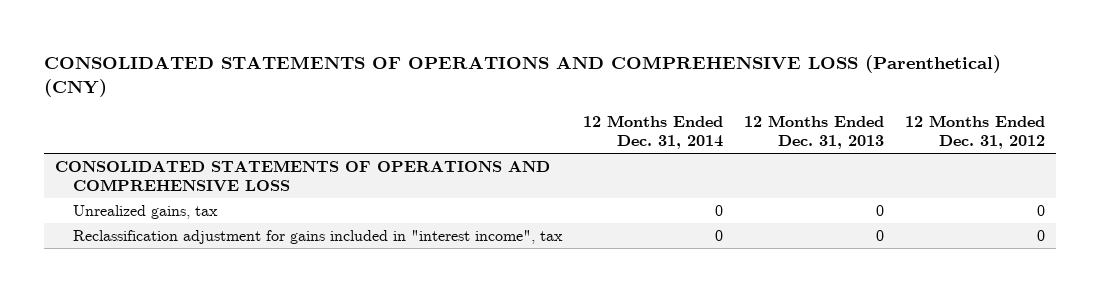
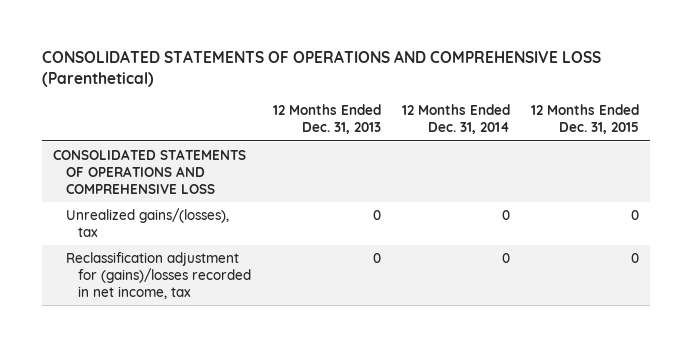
[44,54,1002,97] CONSOLIDATED STATEMENTS OF OPERATIONS AND COMPREHENSIVE LOSS (Parenthetical) (CNY) -> [42,50,602,88] CONSOLIDATED STATEMENTS OF OPERATIONS AND COMPREHENSIVE LOSS (Parenthetical)
[905,114,1046,149] 12 Months Ended Dec. 31, 2012 -> none
none -> [531,104,640,135] 12 Months Ended Dec. 31, 2015
[72,205,218,220] Unrealized gains, tax -> [65,207,229,237] Unrealized gains/(losses), tax
[72,230,563,245] Reclassification adjustment for gains included in "interest income", tax -> [65,251,252,299] Reclassification adjustment for (gains)/losses recorded in net income, tax

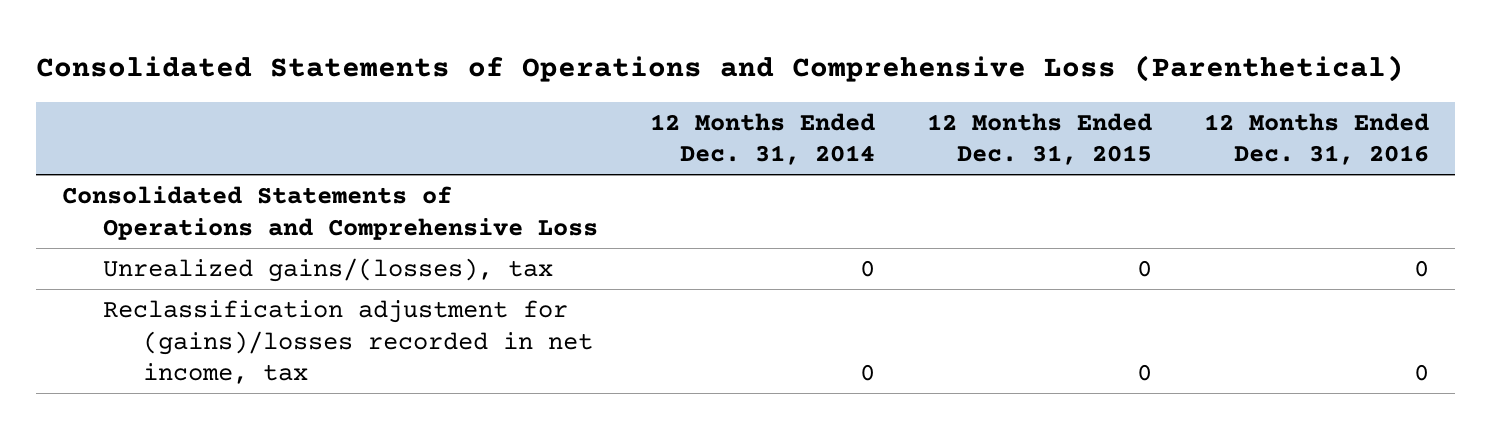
[42,50,602,88] CONSOLIDATED STATEMENTS OF OPERATIONS AND COMPREHENSIVE LOSS (Parenthetical) -> [35,54,1404,82] Consolidated Statements of Operations and Comprehensive Loss (Parenthetical)
[272,104,381,135] 12 Months Ended Dec. 31, 2013 -> none
none -> [1204,112,1430,166] 12 Months Ended Dec. 31, 2016
[52,148,246,194] CONSOLIDATED STATEMENTS OF OPERATIONS AND COMPREHENSIVE LOSS -> [62,186,598,240] Consolidated Statements of Operations and Comprehensive Loss

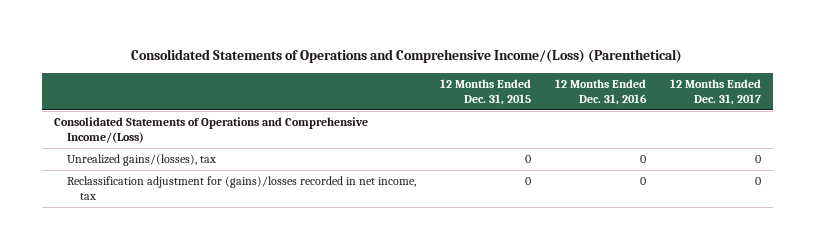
[35,54,1404,82] Consolidated Statements of Operations and Comprehensive Loss (Parenthetical) -> [131,49,683,64] Consolidated Statements of Operations and Comprehensive Income/(Loss) (Parenthetical)
[649,112,875,166] 12 Months Ended Dec. 31, 2014 -> none
none -> [669,78,761,105] 12 Months Ended Dec. 31, 2017
[62,186,598,240] Consolidated Statements of Operations and Comprehensive Loss -> [53,117,368,144] Consolidated Statements of Operations and Comprehensive Income/(Loss)

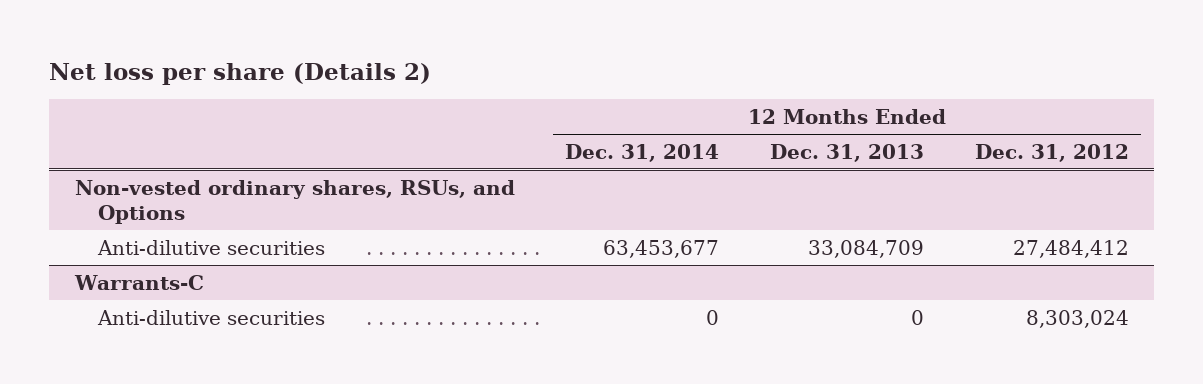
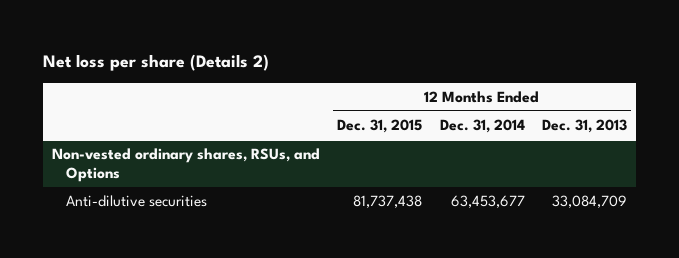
[974,143,1129,162] Dec. 31, 2012 -> none
none -> [337,118,423,133] Dec. 31, 2015
[73,274,204,290] Warrants-C -> none
[96,309,325,325] Anti-dilutive securities -> none

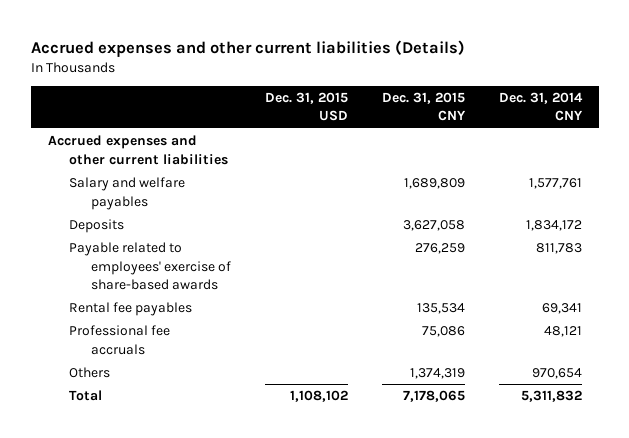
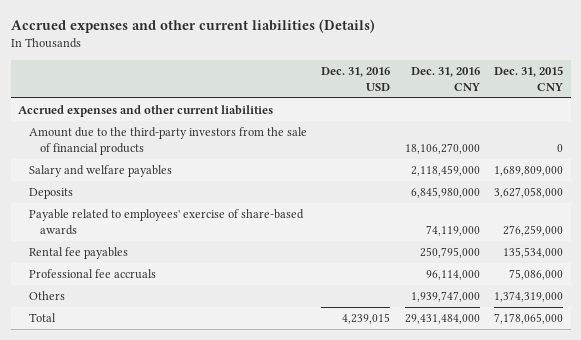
[264,91,348,122] Dec. 31, 2015 USD -> none
[498,91,583,122] Dec. 31, 2014 CNY -> none
none -> [321,66,391,91] Dec. 31, 2016 USD
none -> [410,66,480,91] Dec. 31, 2016 CNY
none -> [29,127,308,156] Amount due to the third-party investors from the sale of financial products
[403,178,465,190] 1,689,809 -> [494,166,564,177] 1,689,809,000
[402,220,465,232] 3,627,058 -> [494,187,564,199] 3,627,058,000
[414,243,465,255] 276,259 -> [503,225,564,237] 276,259,000
[416,303,465,315] 135,534 -> [503,247,564,259] 135,534,000
[421,326,465,338] 75,086 -> [509,269,564,281] 75,086,000
[409,368,465,380] 1,374,319 -> [494,291,564,303] 1,374,319,000
[402,390,465,403] 7,178,065 -> [494,313,564,325] 7,178,065,000

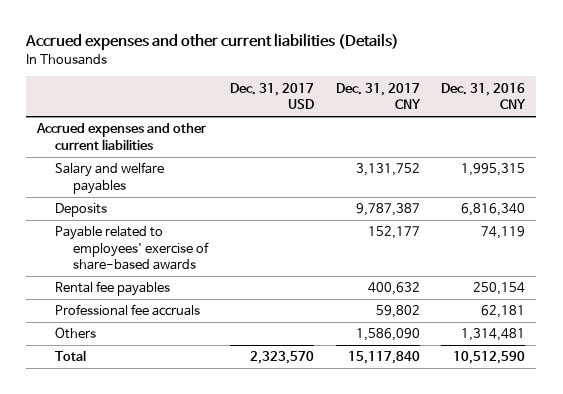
[321,66,391,91] Dec. 31, 2016 USD -> none
[494,65,564,91] Dec. 31, 2015 CNY -> none
none -> [229,82,314,110] Dec. 31, 2017 USD
none -> [335,82,421,110] Dec. 31, 2017 CNY
[29,127,308,156] Amount due to the third-party investors from the sale of financial products -> none
[410,165,480,177] 2,118,459,000 -> [461,163,526,177] 1,995,315
[410,187,480,199] 6,845,980,000 -> [461,203,526,217] 6,816,340
[425,225,480,237] 74,119,000 -> [481,226,526,240] 74,119
[419,247,480,259] 250,795,000 -> [473,282,526,296] 250,154
[425,270,480,281] 96,114,000 -> [481,305,526,319] 62,181
[410,291,480,303] 1,939,747,000 -> [461,328,526,342] 1,314,481
[404,314,480,325] 29,431,484,000 -> [453,351,526,365] 10,512,590

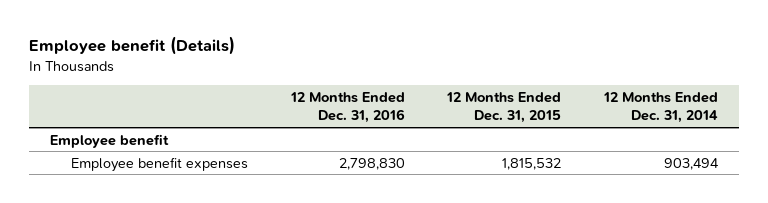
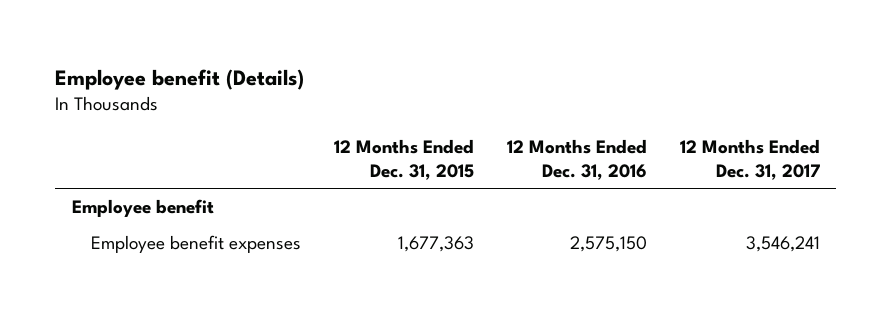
[602,92,718,124] 12 Months Ended Dec. 31, 2014 -> none
none -> [679,139,820,180] 12 Months Ended Dec. 31, 2017
[338,157,405,170] 2,798,830 -> [569,236,647,253] 2,575,150
[502,157,562,170] 1,815,532 -> [397,236,474,253] 1,677,363

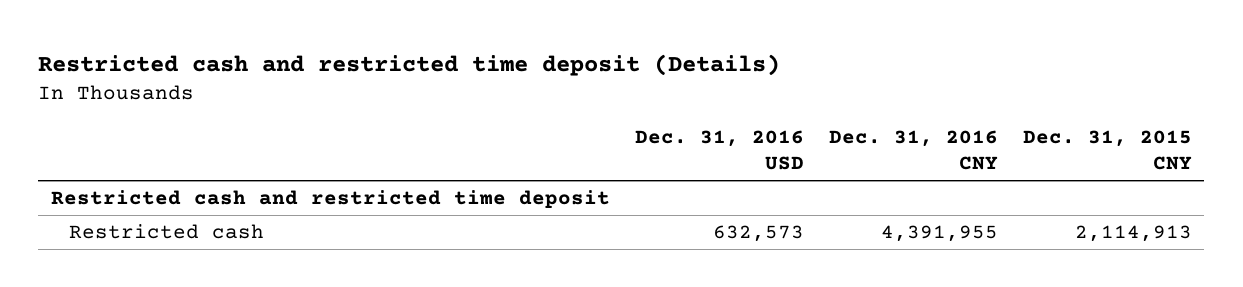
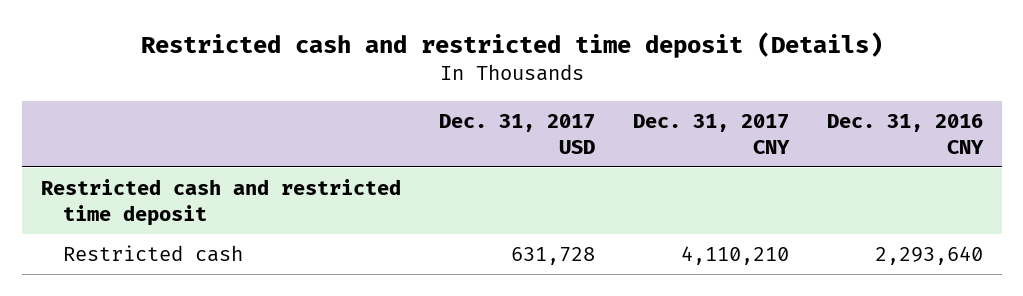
[634,130,804,171] Dec. 31, 2016 USD -> none
[1022,130,1192,171] Dec. 31, 2015 CNY -> none
none -> [438,113,595,154] Dec. 31, 2017 USD
none -> [632,113,790,154] Dec. 31, 2017 CNY
[880,225,998,243] 4,391,955 -> [874,246,983,266] 2,293,640

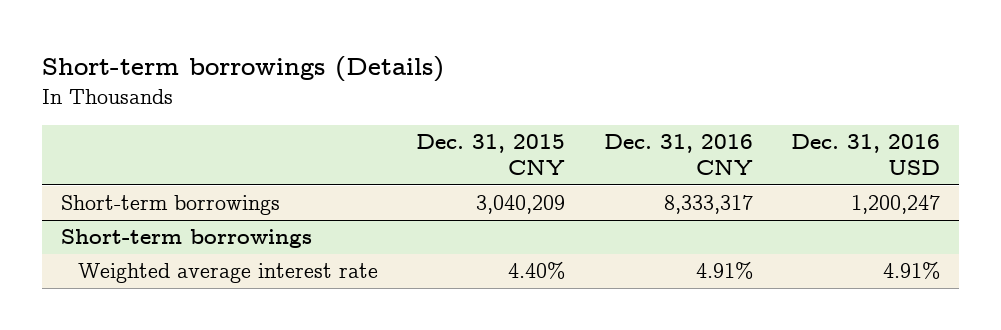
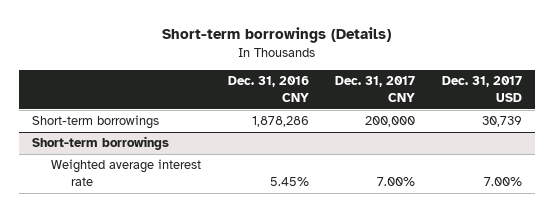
[416,134,566,176] Dec. 31, 2015 CNY -> none
[790,134,940,176] Dec. 31, 2016 USD -> none
none -> [335,76,416,103] Dec. 31, 2017 CNY
none -> [441,76,522,103] Dec. 31, 2017 USD
[663,195,753,215] 8,333,317 -> [251,116,309,128] 1,878,286
[695,261,753,280] 4.91% -> [269,177,309,187] 5.45%

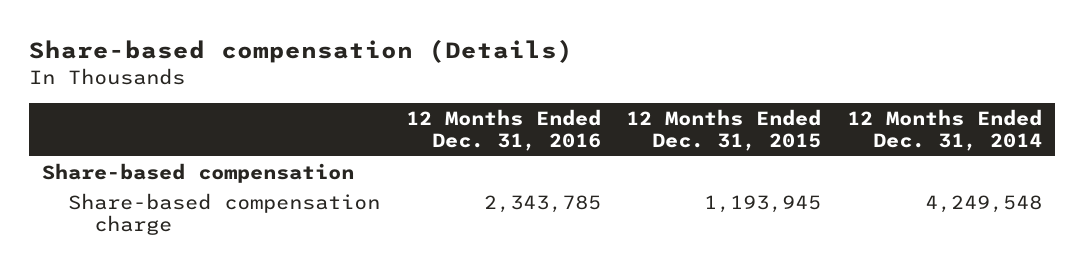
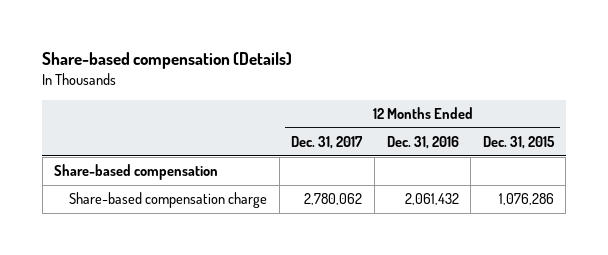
[847,108,1043,152] 12 Months Ended Dec. 31, 2014 -> none
none -> [291,136,364,150] Dec. 31, 2017
[483,194,601,213] 2,343,785 -> [404,193,459,206] 2,061,432
[704,194,822,213] 1,193,945 -> [498,193,554,206] 1,076,286

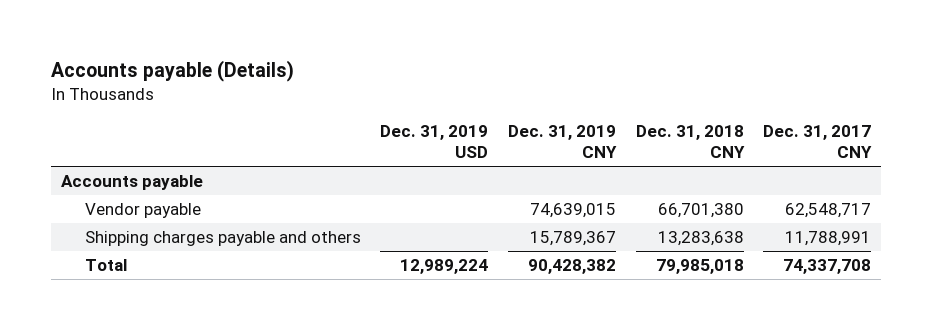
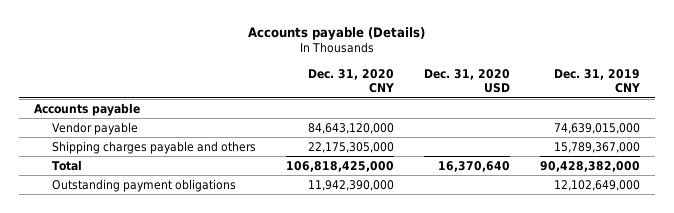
[380,125,489,159] Dec. 31, 2019 USD -> none
[635,125,745,159] Dec. 31, 2018 CNY -> none
[763,125,873,159] Dec. 31, 2017 CNY -> none
none -> [308,68,395,94] Dec. 31, 2020 CNY
none -> [423,68,510,94] Dec. 31, 2020 USD
[530,203,617,219] 74,639,015 -> [553,122,640,134] 74,639,015,000
[530,231,617,247] 15,789,367 -> [553,141,640,153] 15,789,367,000
[528,259,617,275] 90,428,382 -> [539,160,640,172] 90,428,382,000
none -> [52,178,237,192] Outstanding payment obligations

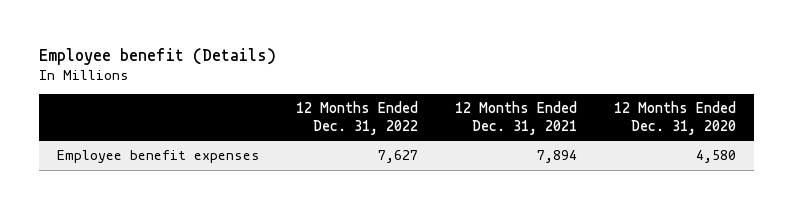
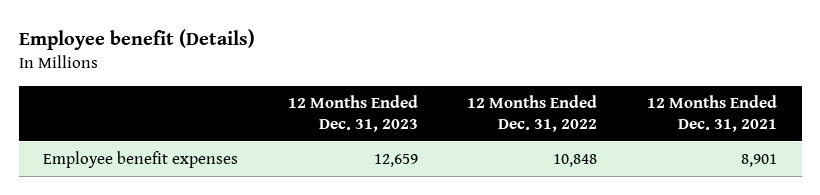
[613,101,736,135] 12 Months Ended Dec. 31, 2020 -> none
none -> [287,94,418,133] 12 Months Ended Dec. 31, 2023
[378,150,419,164] 7,627 -> [553,154,598,168] 10,848
[537,150,578,164] 7,894 -> [740,154,777,168] 8,901

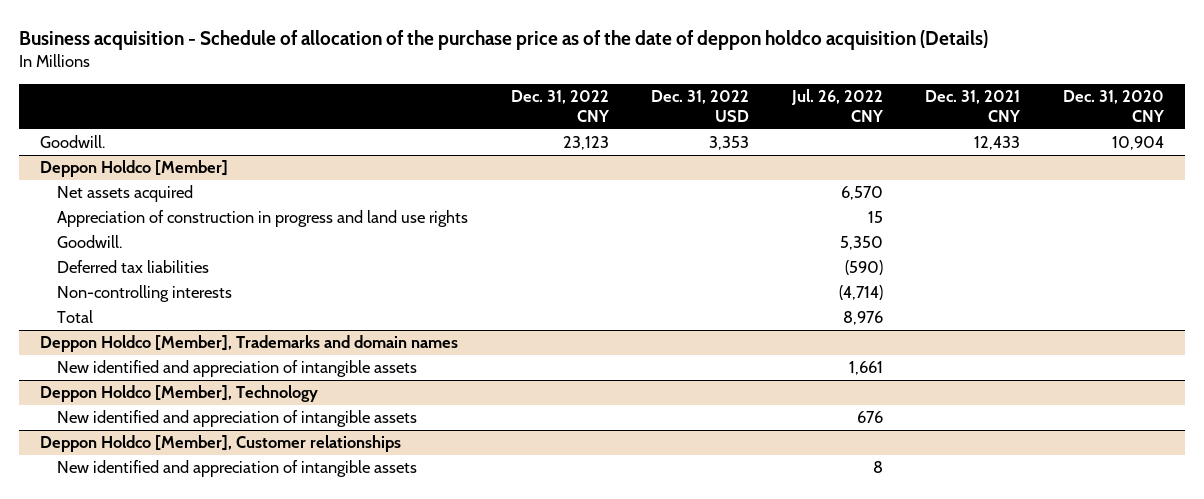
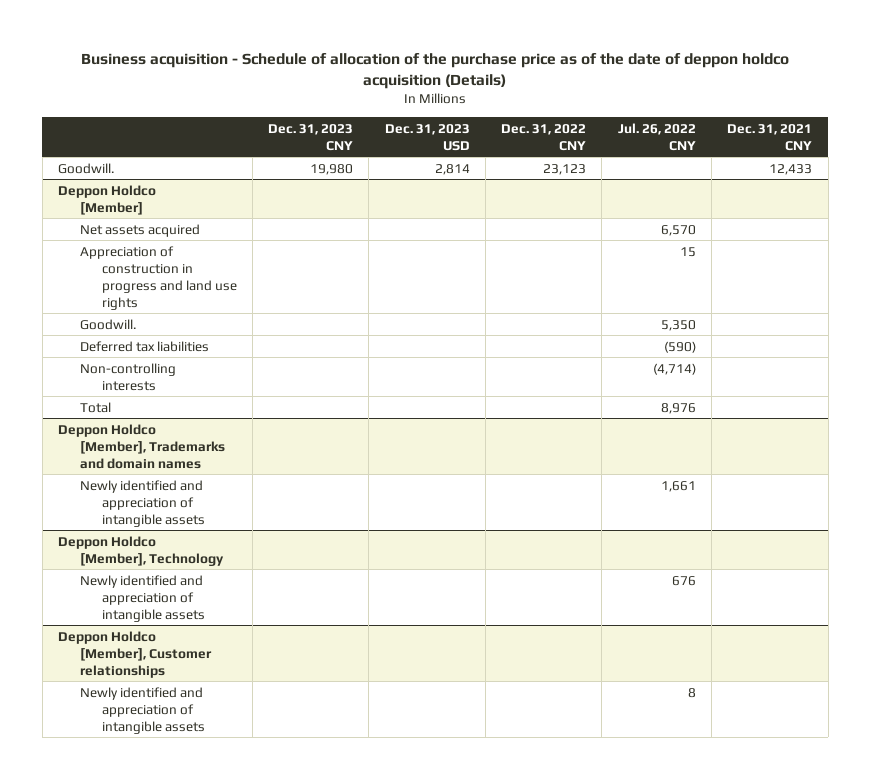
[651,90,750,123] Dec. 31, 2022 USD -> none
[1062,90,1164,123] Dec. 31, 2020 CNY -> none
none -> [268,123,354,151] Dec. 31, 2023 CNY
none -> [384,123,470,151] Dec. 31, 2023 USD
[57,360,418,378] New identified and appreciation of intangible assets -> [79,479,205,527] Newly identified and appreciation of intangible assets
[57,410,418,428] New identified and appreciation of intangible assets -> [79,574,205,622] Newly identified and appreciation of intangible assets
[57,460,418,478] New identified and appreciation of intangible assets -> [79,686,205,734] Newly identified and appreciation of intangible assets

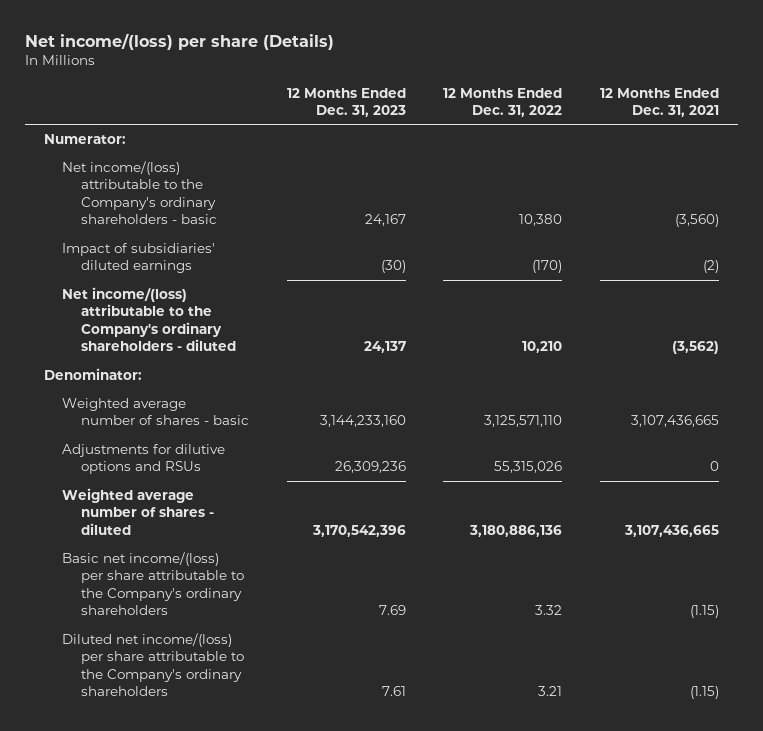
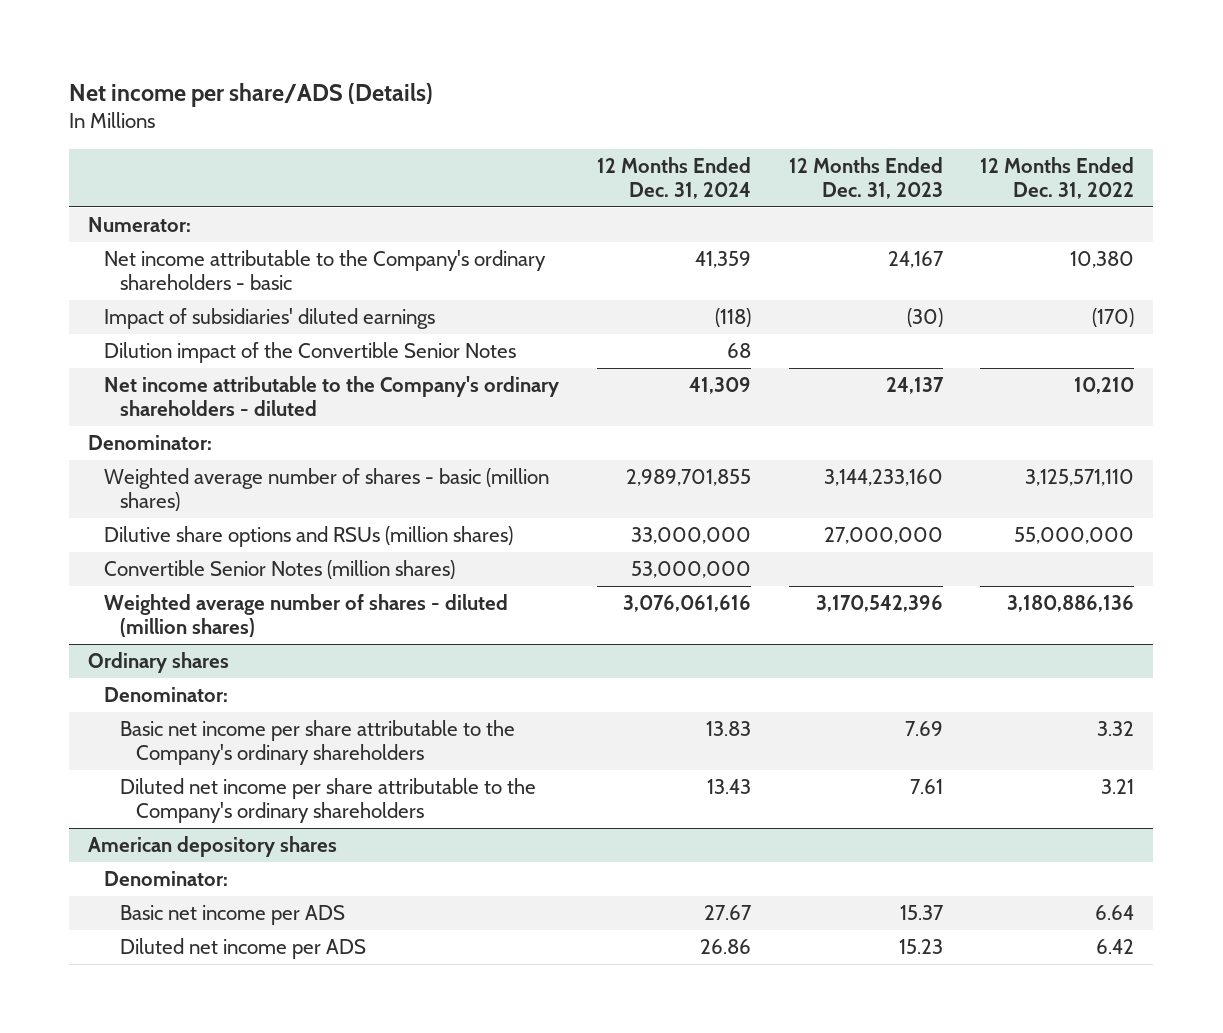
[25,32,335,50] Net income/(loss) per share (Details) -> [69,82,434,107] Net income per share/ADS (Details)
[600,87,720,118] 12 Months Ended Dec. 31, 2021 -> none
none -> [596,156,751,199] 12 Months Ended Dec. 31, 2024
[62,160,217,225] Net income/(loss) attributable to the Company's ordinary shareholders - basic -> [104,250,547,290] Net income attributable to the Company's ordinary shareholders - basic
none -> [104,342,517,364] Dilution impact of the Convertible Senior Notes
[62,286,236,352] Net income/(loss) attributable to the Company's ordinary shareholders - diluted -> [104,376,560,416] Net income attributable to the Company's ordinary shareholders - diluted
[62,397,249,426] Weighted average number of shares - basic -> [104,468,550,511] Weighted average number of shares - basic (million shares)
[62,443,226,475] Adjustments for dilutive options and RSUs -> [104,526,514,548] Dilutive share options and RSUs (million shares)
[334,461,406,474] 26,309,236 -> [823,527,943,545] 27,000,000
[494,461,563,474] 55,315,026 -> [1014,527,1135,545] 55,000,000
none -> [104,560,456,580] Convertible Senior Notes (million shares)
[62,487,214,535] Weighted average number of shares - diluted -> [104,594,509,637] Weighted average number of shares - diluted (million shares)
none -> [88,652,230,674] Ordinary shares
none -> [104,687,229,703] Denominator:
[62,551,244,616] Basic net income/(loss) per share attributable to the Company's ordinary shareholders -> [120,720,516,765] Basic net income per share attributable to the Company's ordinary shareholders
[62,632,244,697] Diluted net income/(loss) per share attributable to the Company's ordinary shareholders -> [120,778,537,823] Diluted net income per share attributable to the Company's ordinary shareholders
none -> [88,836,338,858] American depository shares
none -> [104,871,229,887] Denominator:
none -> [120,905,346,926] Basic net income per ADS
none -> [120,938,367,960] Diluted net income per ADS

